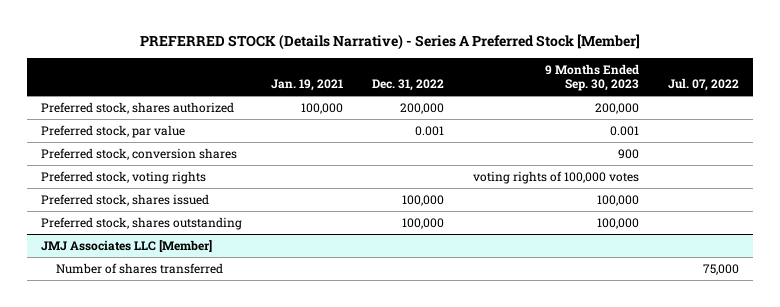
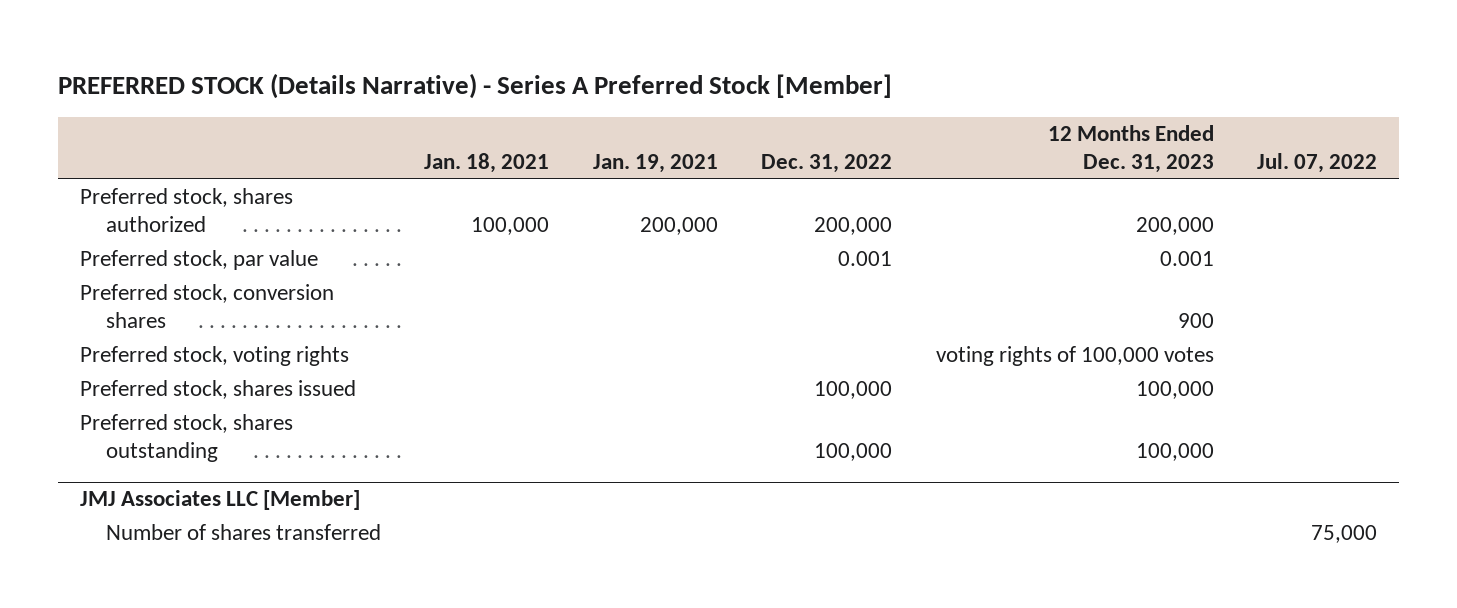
[544,63,639,92] 9 Months Ended Sep. 30, 2023 -> none
none -> [424,153,550,174] Jan. 18, 2021
none -> [1047,125,1214,174] 12 Months Ended Dec. 31, 2023
[301,102,344,114] 100,000 -> [639,217,718,236] 200,000

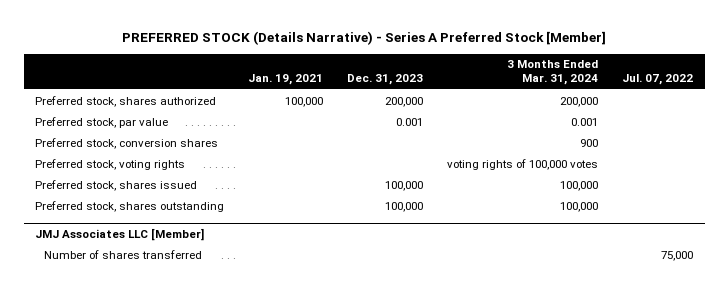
[424,153,550,174] Jan. 18, 2021 -> none
[761,154,893,174] Dec. 31, 2022 -> none
[1047,125,1214,174] 12 Months Ended Dec. 31, 2023 -> none
none -> [347,74,424,86] Dec. 31, 2023
none -> [507,60,599,86] 3 Months Ended Mar. 31, 2024
[639,217,718,236] 200,000 -> [285,96,324,107] 100,000

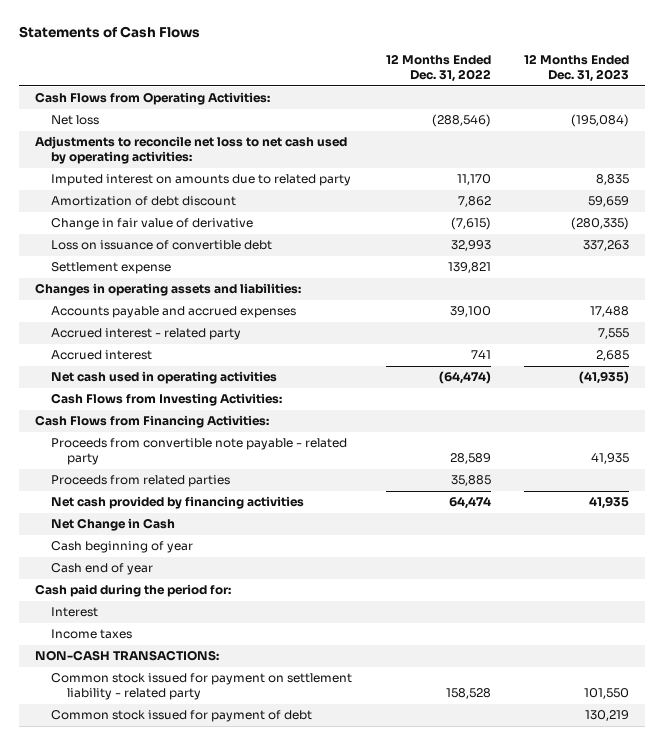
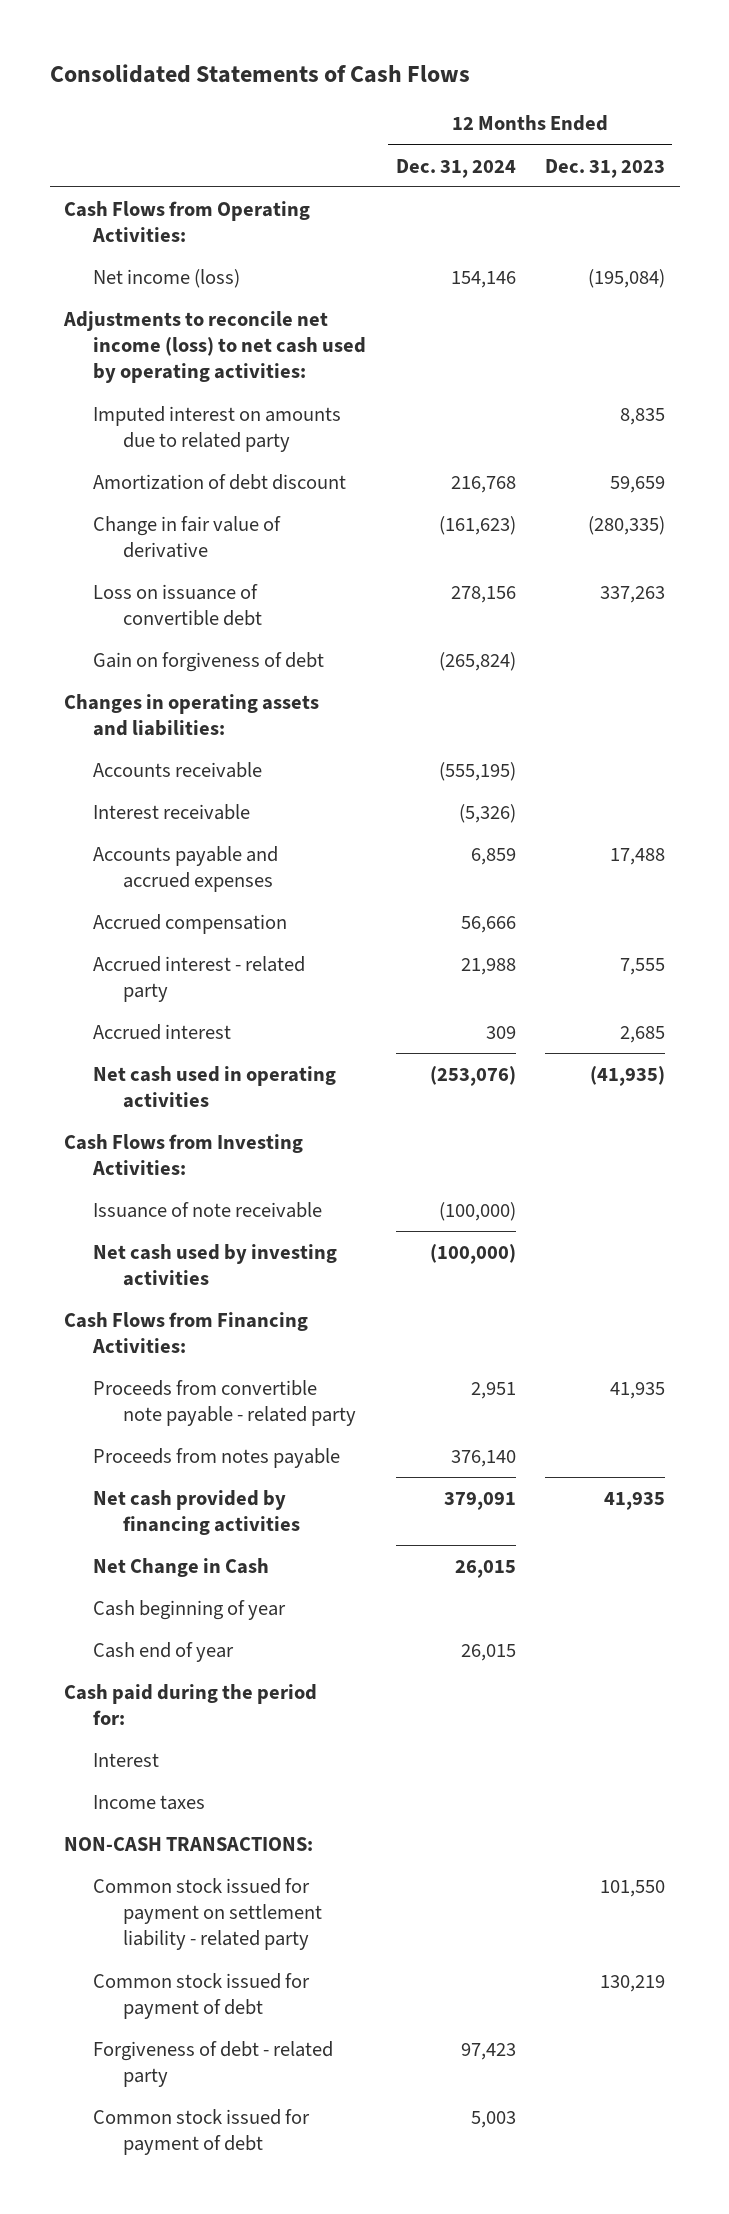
[18,26,200,39] Statements of Cash Flows -> [49,63,470,83] Consolidated Statements of Cash Flows
[385,54,491,83] 12 Months Ended Dec. 31, 2022 -> none
none -> [395,158,516,178] Dec. 31, 2024
[51,115,100,126] Net loss -> [93,268,241,288] Net income (loss)
[35,136,348,165] Adjustments to reconcile net loss to net cash used by operating activities: -> [63,310,367,384] Adjustments to reconcile net income (loss) to net cash used by operating activities:
[51,262,172,275] Settlement expense -> none
none -> [93,651,325,672] Gain on forgiveness of debt
none -> [93,761,263,778] Accounts receivable
none -> [93,803,251,820] Interest receivable
none -> [93,913,288,934] Accrued compensation
none -> [93,1201,323,1218] Issuance of note receivable
none -> [93,1243,338,1287] Net cash used by investing activities
[51,475,231,488] Proceeds from related parties -> none
none -> [93,1447,341,1468] Proceeds from notes payable
none -> [93,2040,334,2088] Forgiveness of debt - related party
none -> [93,2108,311,2156] Common stock issued for payment of debt

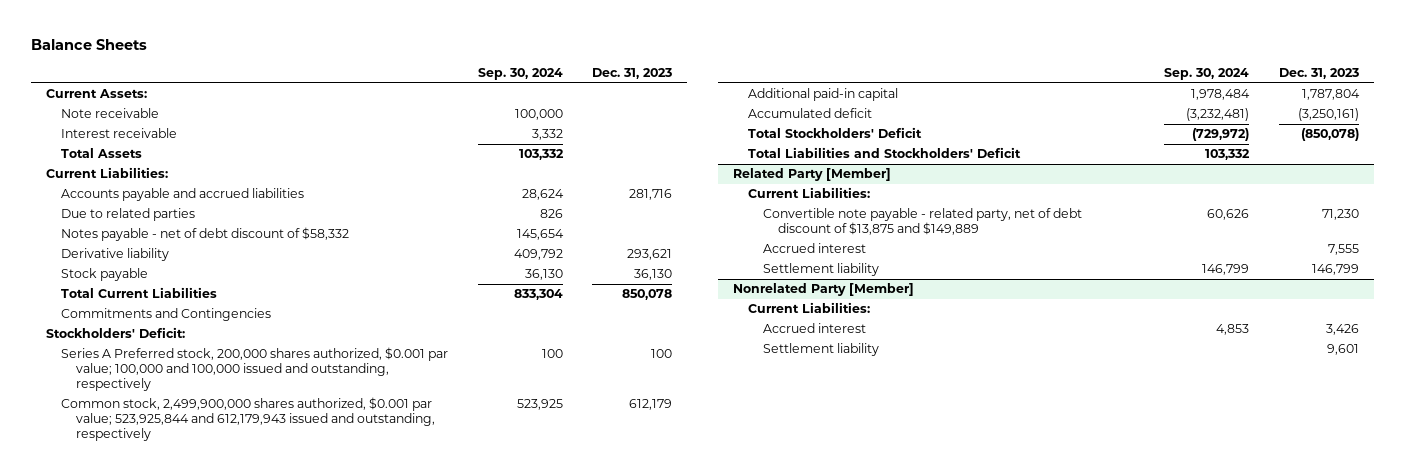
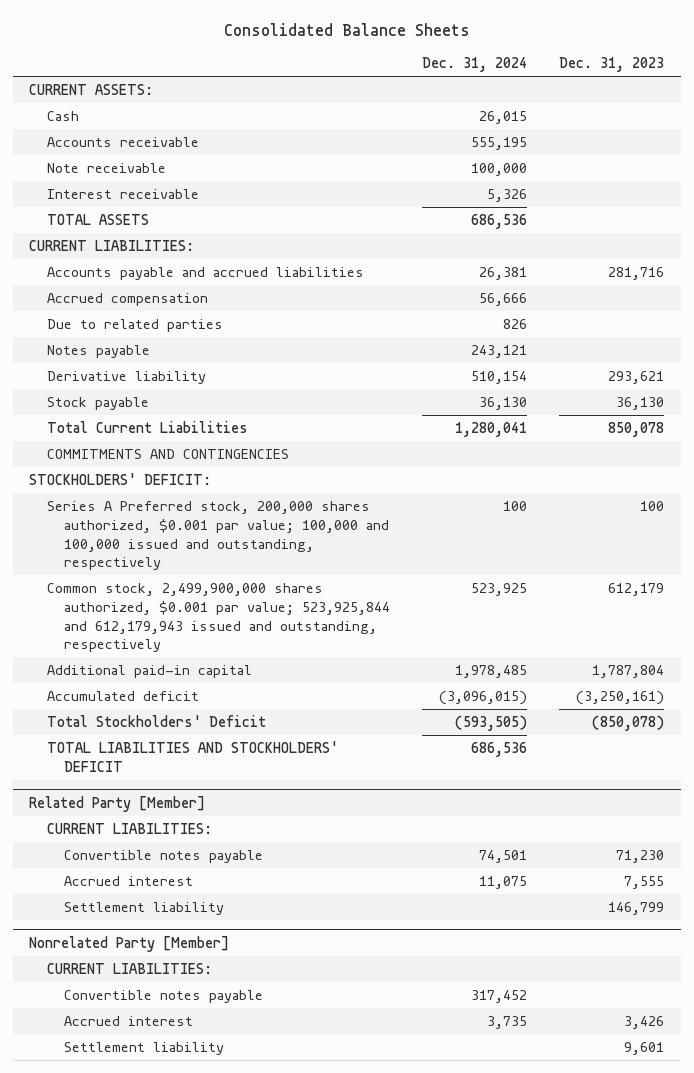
[31,39,148,51] Balance Sheets -> [223,22,470,36] Consolidated Balance Sheets
[477,68,563,81] Sep. 30, 2024 -> none
none -> [422,57,528,73] Dec. 31, 2024
[45,89,147,99] Current Assets: -> [29,84,154,96] CURRENT ASSETS:
none -> [46,111,79,122] Cash
none -> [46,137,199,148] Accounts receivable
[61,148,143,159] Total Assets -> [46,214,149,226] TOTAL ASSETS
[45,167,168,179] Current Liabilities: -> [29,240,195,252] CURRENT LIABILITIES:
none -> [46,293,208,307] Accrued compensation
[61,227,350,242] Notes payable - net of debt discount of $58,332 -> [46,345,150,359] Notes payable
[61,308,272,322] Commitments and Contingencies -> [46,449,289,460] COMMITMENTS AND CONTINGENCIES
[45,327,185,339] Stockholders' Deficit: -> [29,473,212,486] STOCKHOLDERS' DEFICIT:
[747,147,1021,159] Total Liabilities and Stockholders' Deficit -> [46,741,338,772] TOTAL LIABILITIES AND STOCKHOLDERS' DEFICIT
[747,187,870,199] Current Liabilities: -> [46,823,212,835] CURRENT LIABILITIES:
[762,208,1082,236] Convertible note payable - related party, net of debt discount of $13,875 and $149,889 -> [64,850,264,864] Convertible notes payable
[747,302,870,314] Current Liabilities: -> [46,963,212,975] CURRENT LIABILITIES:
none -> [64,990,264,1004] Convertible notes payable

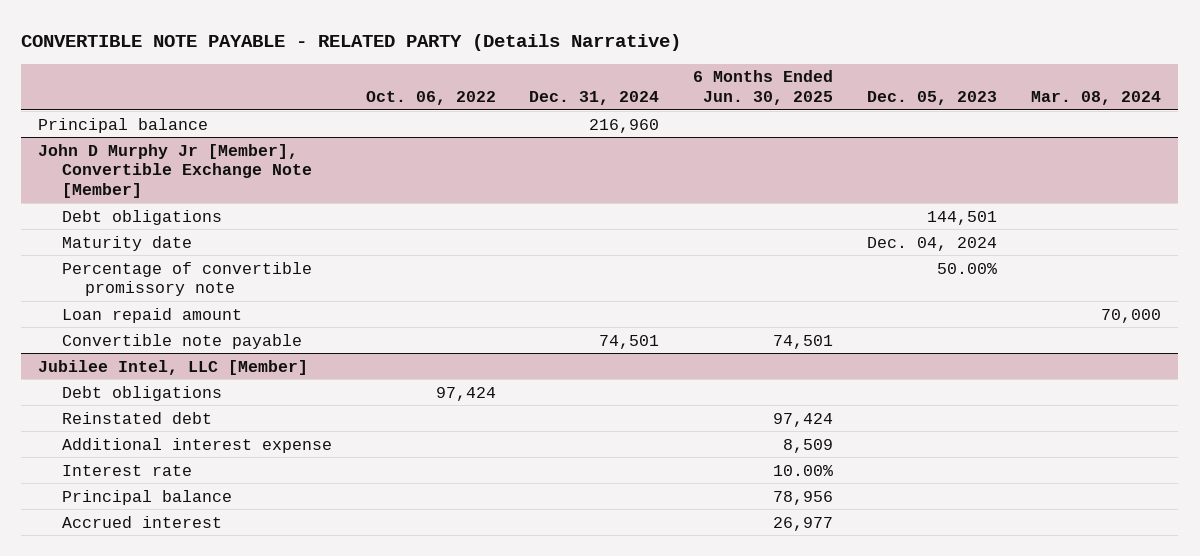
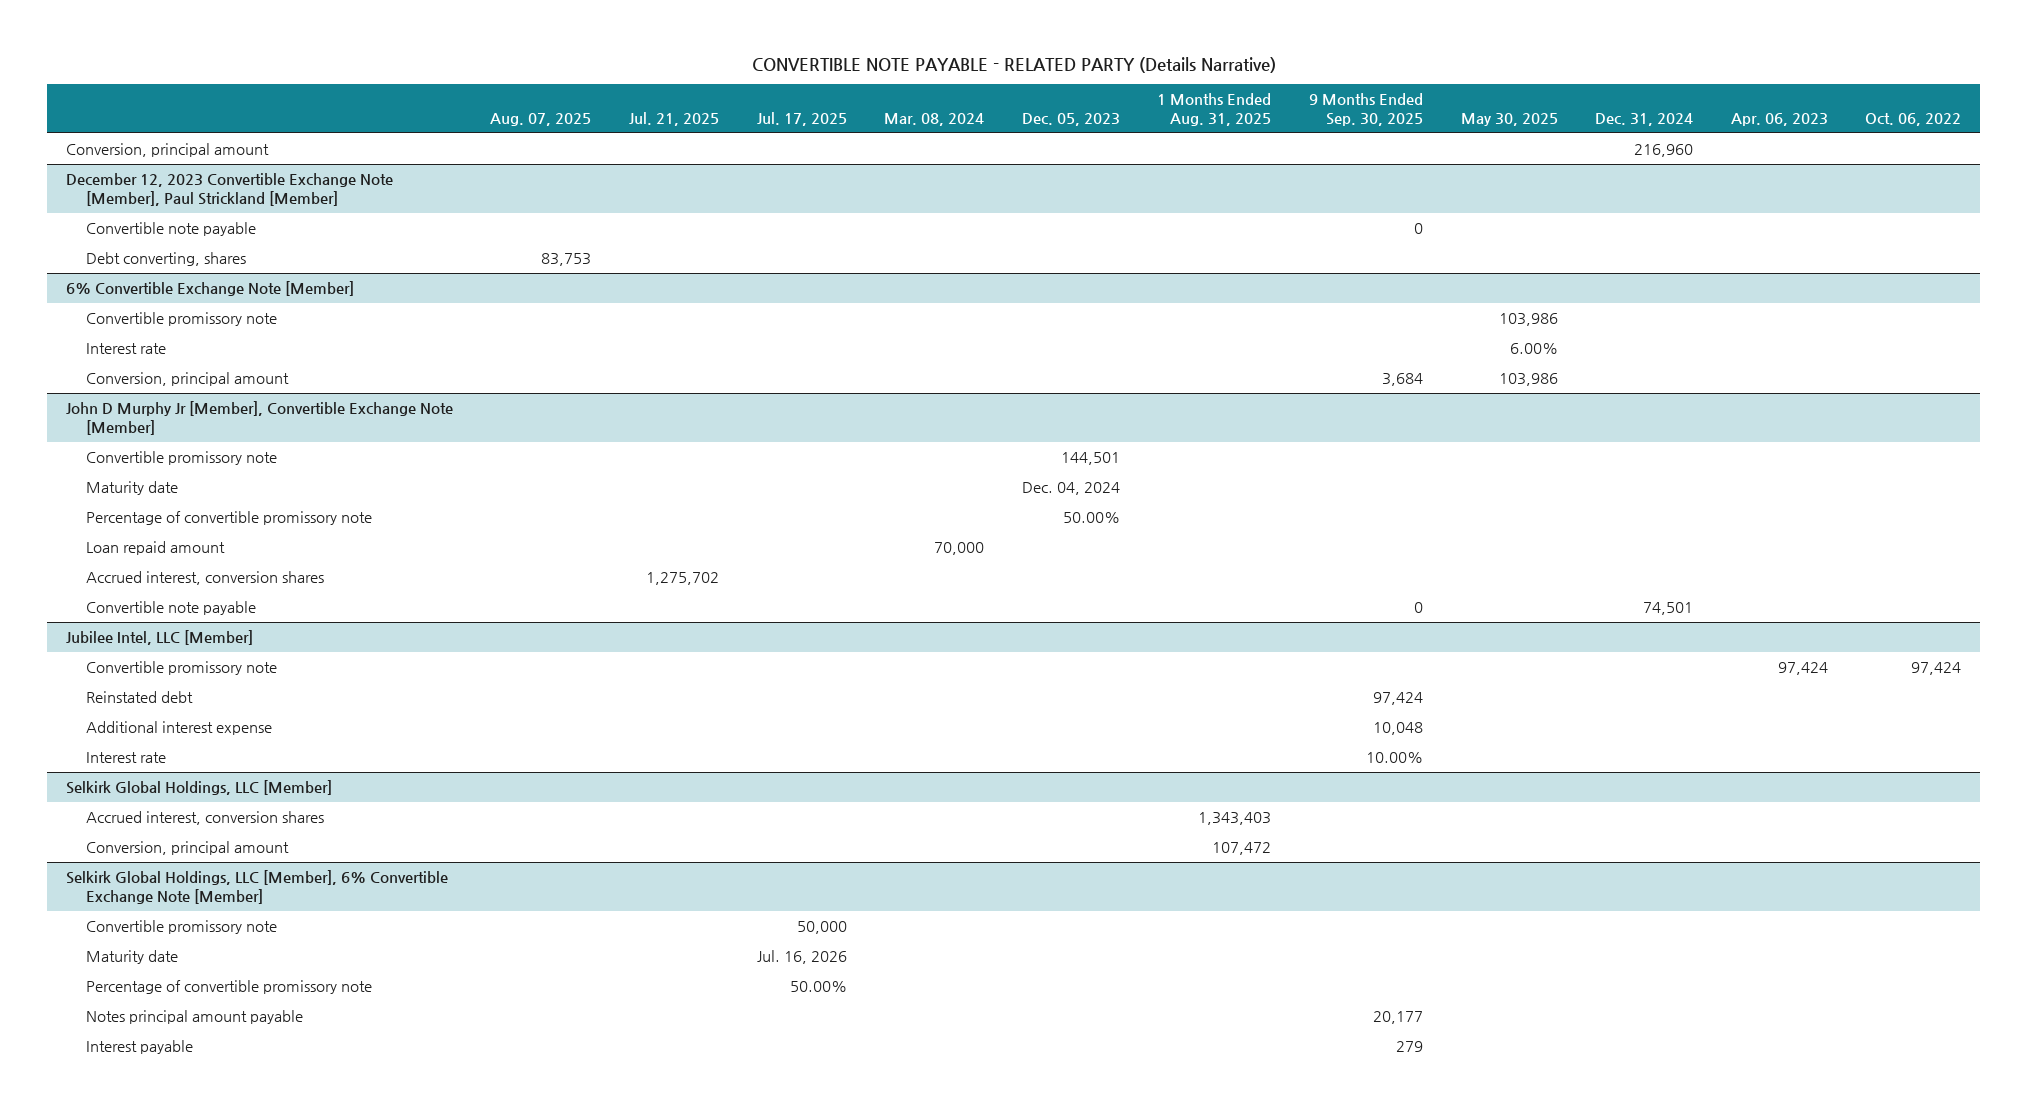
[693,70,834,105] 6 Months Ended Jun. 30, 2025 -> none
none -> [490,113,592,127] Aug. 07, 2025
none -> [629,112,720,127] Jul. 21, 2025
none -> [756,112,847,127] Jul. 17, 2025
none -> [1157,93,1272,127] 1 Months Ended Aug. 31, 2025
none -> [1309,93,1424,127] 9 Months Ended Sep. 30, 2025
none -> [1460,113,1558,127] May 30, 2025
none -> [1730,113,1828,127] Apr. 06, 2023
[38,117,209,133] Principal balance -> [65,143,269,158] Conversion, principal amount
none -> [65,173,393,206] December 12, 2023 Convertible Exchange Note [Member], Paul Strickland [Member]
none -> [85,222,256,237] Convertible note payable
none -> [85,252,246,267] Debt converting, shares
none -> [65,281,354,297] 6% Convertible Exchange Note [Member]
none -> [85,312,277,327] Convertible promissory note
none -> [85,343,166,355] Interest rate
none -> [85,372,289,387] Conversion, principal amount
[61,209,222,225] Debt obligations -> [85,451,277,466] Convertible promissory note
none -> [85,571,324,586] Accrued interest, conversion shares
[61,385,222,401] Debt obligations -> [85,661,277,676] Convertible promissory note
[61,489,232,505] Principal balance -> none
[61,515,222,528] Accrued interest -> none
none -> [65,780,332,796] Selkirk Global Holdings, LLC [Member]
none -> [85,811,324,826] Accrued interest, conversion shares
none -> [85,841,289,856] Conversion, principal amount
none -> [65,870,448,904] Selkirk Global Holdings, LLC [Member], 6% Convertible Exchange Note [Member]
none -> [85,920,277,935] Convertible promissory note
none -> [85,950,178,965] Maturity date
none -> [85,980,372,995] Percentage of convertible promissory note
none -> [85,1010,303,1025] Notes principal amount payable
none -> [85,1040,193,1055] Interest payable

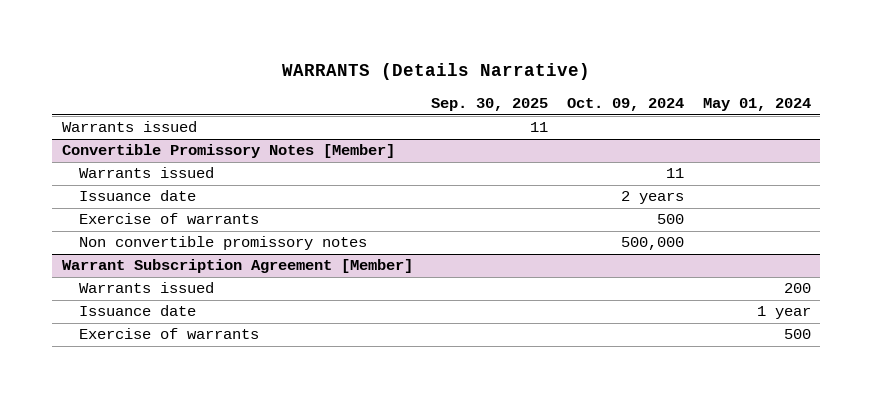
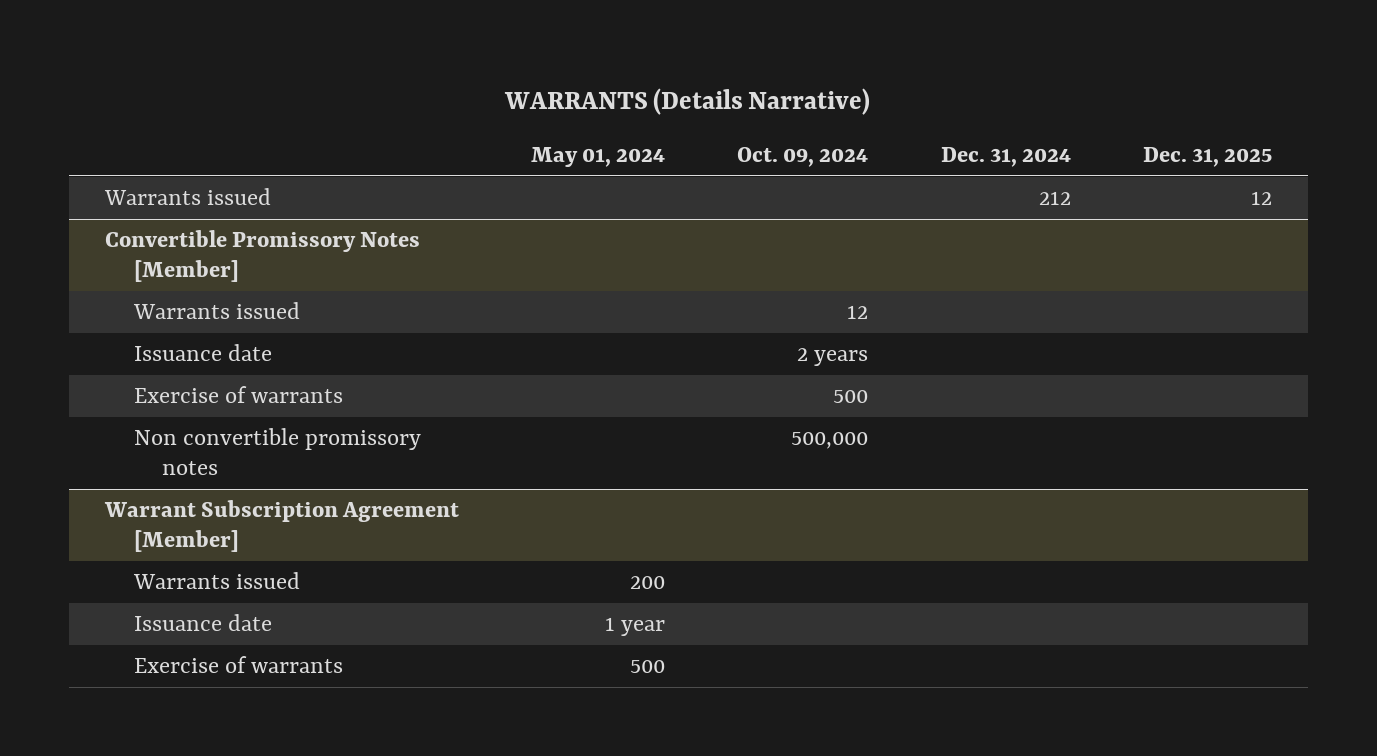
[431,98,549,112] Sep. 30, 2025 -> none
none -> [940,147,1071,168] Dec. 31, 2024
none -> [1142,147,1272,168] Dec. 31, 2025
[666,168,685,179] 11 -> [847,305,869,320] 12

